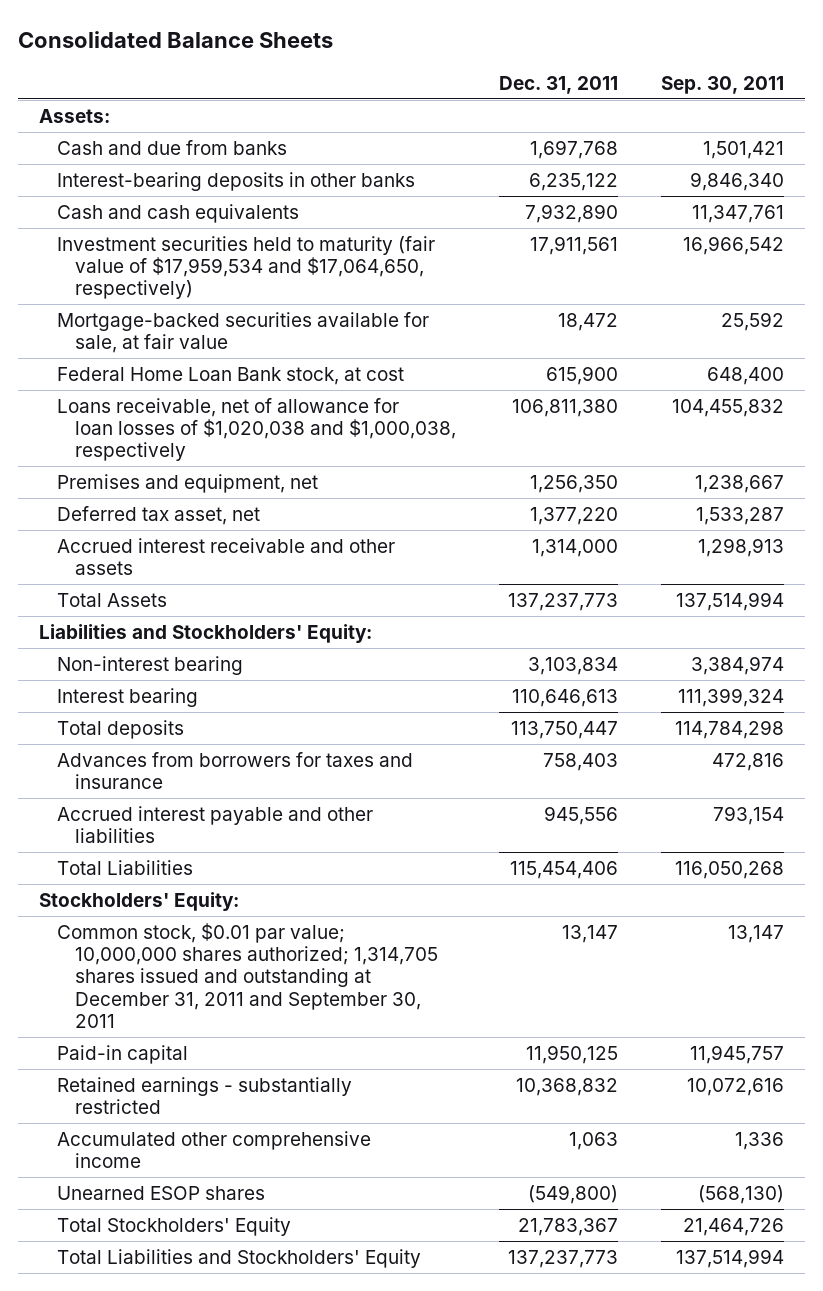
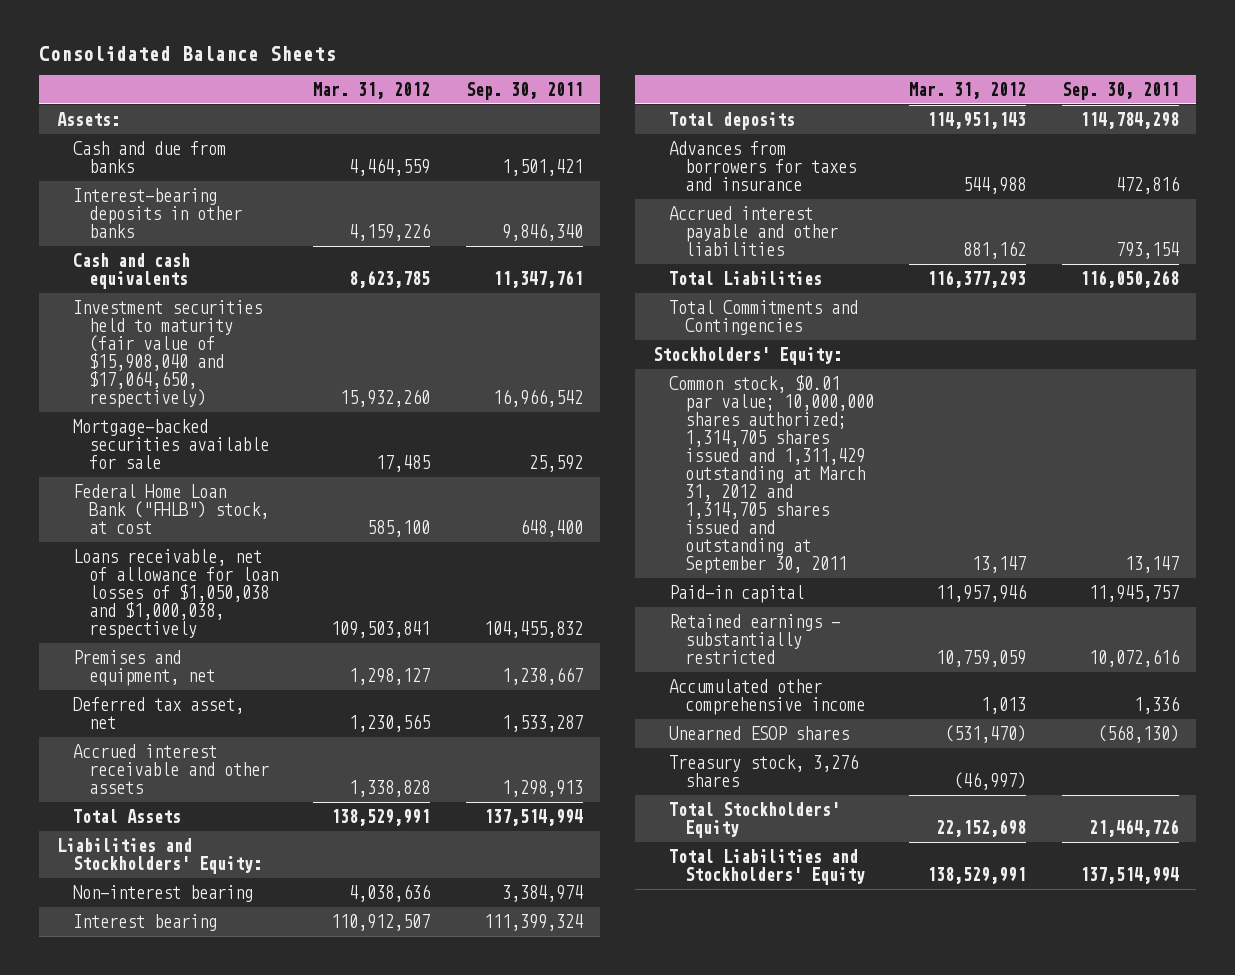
[499,75,619,94] Dec. 31, 2011 -> none
none -> [313,81,431,99] Mar. 31, 2012
[57,236,436,300] Investment securities held to maturity (fair value of $17,959,534 and $17,064,650, respectively) -> [73,299,263,409] Investment securities held to maturity (fair value of $15,908,040 and $17,064,650, respectively)
[57,312,430,354] Mortgage-backed securities available for sale, at fair value -> [73,418,270,469] Mortgage-backed securities available for sale
[57,367,405,386] Federal Home Loan Bank stock, at cost -> [73,483,270,534] Federal Home Loan Bank ("FHLB") stock, at cost
[57,398,457,462] Loans receivable, net of allowance for loan losses of $1,020,038 and $1,000,038, respectively -> [73,548,279,640] Loans receivable, net of allowance for loan losses of $1,050,038 and $1,000,038, respectively
none -> [668,299,858,335] Total Commitments and Contingencies
[57,923,439,1028] Common stock, $0.01 par value; 10,000,000 shares authorized; 1,314,705 shares issued and outstanding at December 31, 2011 and September 30, 2011 -> [668,374,875,575] Common stock, $0.01 par value; 10,000,000 shares authorized; 1,314,705 shares issued and 1,311,429 outstanding at March 31, 2012 and 1,314,705 shares issued and outstanding at September 30, 2011
none -> [668,753,858,787] Treasury stock, 3,276 shares

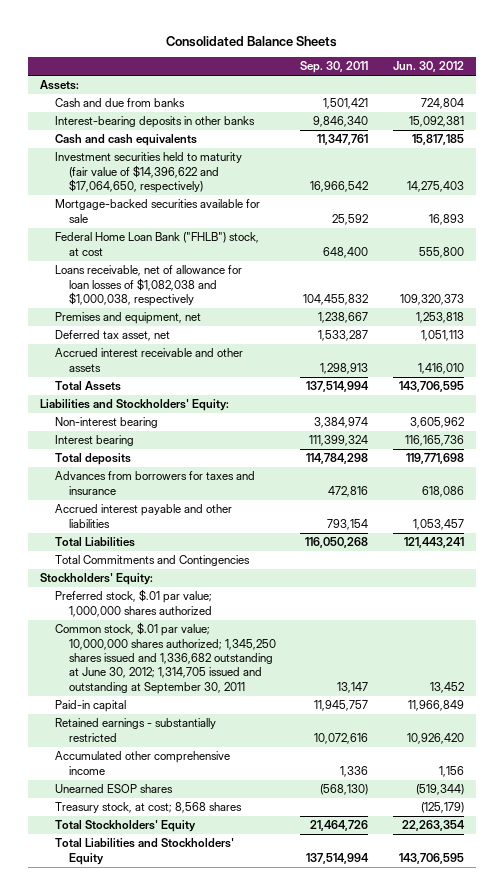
[313,81,431,99] Mar. 31, 2012 -> none
none -> [392,61,464,73] Jun. 30, 2012
[73,299,263,409] Investment securities held to maturity (fair value of $15,908,040 and $17,064,650, respectively) -> [54,152,242,193] Investment securities held to maturity (fair value of $14,396,622 and $17,064,650, respectively)
[73,548,279,640] Loans receivable, net of allowance for loan losses of $1,050,038 and $1,000,038, respectively -> [54,265,242,306] Loans receivable, net of allowance for loan losses of $1,082,038 and $1,000,038, respectively
none -> [54,589,213,617] Preferred stock, $.01 par value; 1,000,000 shares authorized
[668,374,875,575] Common stock, $0.01 par value; 10,000,000 shares authorized; 1,314,705 shares issued and 1,311,429 outstanding at March 31, 2012 and 1,314,705 shares issued and outstanding at September 30, 2011 -> [54,622,277,694] Common stock, $.01 par value; 10,000,000 shares authorized; 1,345,250 shares issued and 1,336,682 outstanding at June 30, 2012; 1,314,705 issued and outstanding at September 30, 2011
[668,753,858,787] Treasury stock, 3,276 shares -> [54,802,242,814] Treasury stock, at cost; 8,568 shares

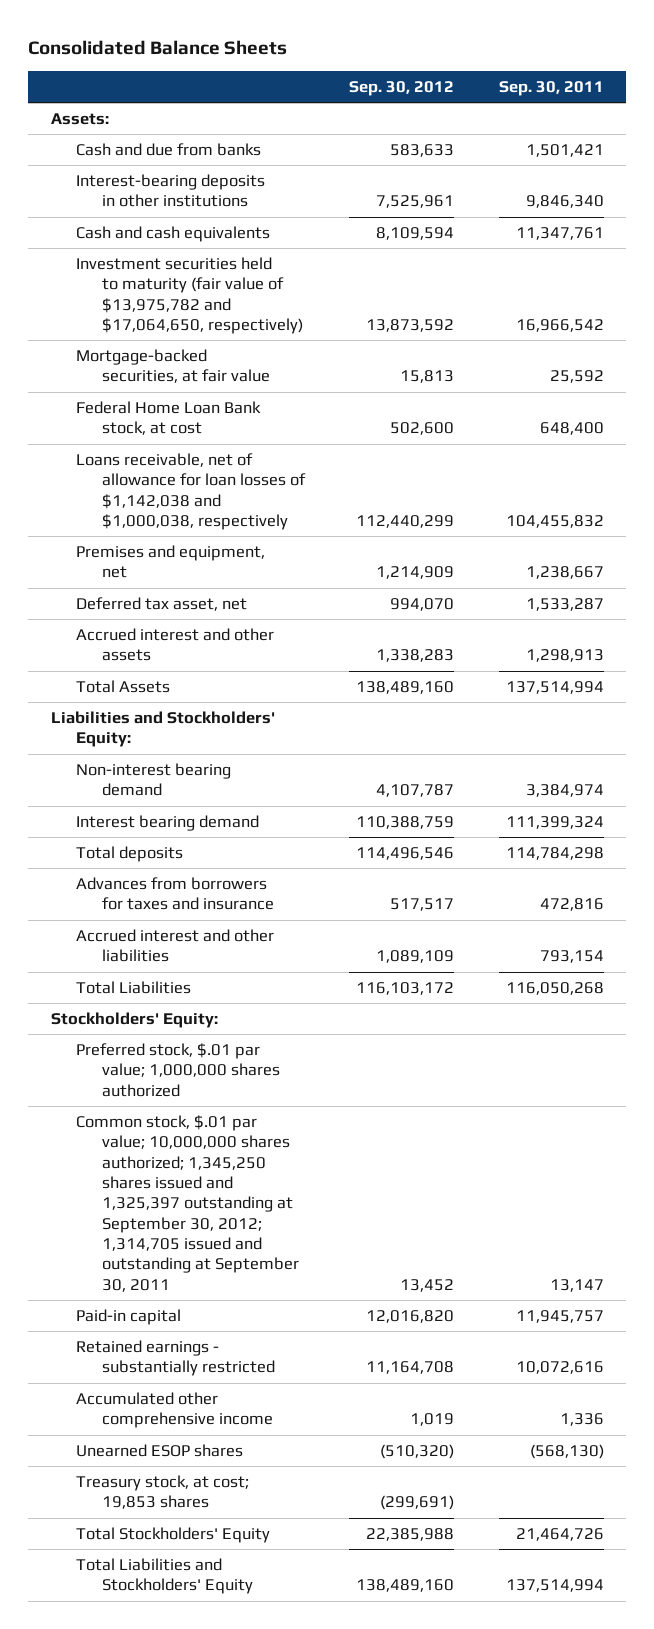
[392,61,464,73] Jun. 30, 2012 -> none
none -> [349,80,455,96] Sep. 30, 2012
[54,116,255,129] Interest-bearing deposits in other banks -> [76,174,266,208] Interest-bearing deposits in other institutions
[54,152,242,193] Investment securities held to maturity (fair value of $14,396,622 and $17,064,650, respectively) -> [76,257,303,335] Investment securities held to maturity (fair value of $13,975,782 and $17,064,650, respectively)
[54,199,260,223] Mortgage-backed securities available for sale -> [76,349,270,384] Mortgage-backed securities, at fair value
[54,232,259,256] Federal Home Loan Bank ("FHLB") stock, at cost -> [76,401,262,436] Federal Home Loan Bank stock, at cost
[54,265,242,306] Loans receivable, net of allowance for loan losses of $1,082,038 and $1,000,038, respectively -> [76,453,306,531] Loans receivable, net of allowance for loan losses of $1,142,038 and $1,000,038, respectively
[54,348,243,372] Accrued interest receivable and other assets -> [76,628,275,662] Accrued interest and other assets
[54,417,158,429] Non-interest bearing -> [76,763,232,797] Non-interest bearing demand
[54,435,134,447] Interest bearing -> [76,815,260,832] Interest bearing demand
[54,504,232,528] Accrued interest payable and other liabilities -> [76,929,275,963] Accrued interest and other liabilities
[54,555,250,567] Total Commitments and Contingencies -> none
[54,622,277,694] Common stock, $.01 par value; 10,000,000 shares authorized; 1,345,250 shares issued and 1,336,682 outstanding at June 30, 2012; 1,314,705 issued and outstanding at September 30, 2011 -> [76,1115,299,1292] Common stock, $.01 par value; 10,000,000 shares authorized; 1,345,250 shares issued and 1,325,397 outstanding at September 30, 2012; 1,314,705 issued and outstanding at September 30, 2011
[54,802,242,814] Treasury stock, at cost; 8,568 shares -> [76,1475,250,1510] Treasury stock, at cost; 19,853 shares

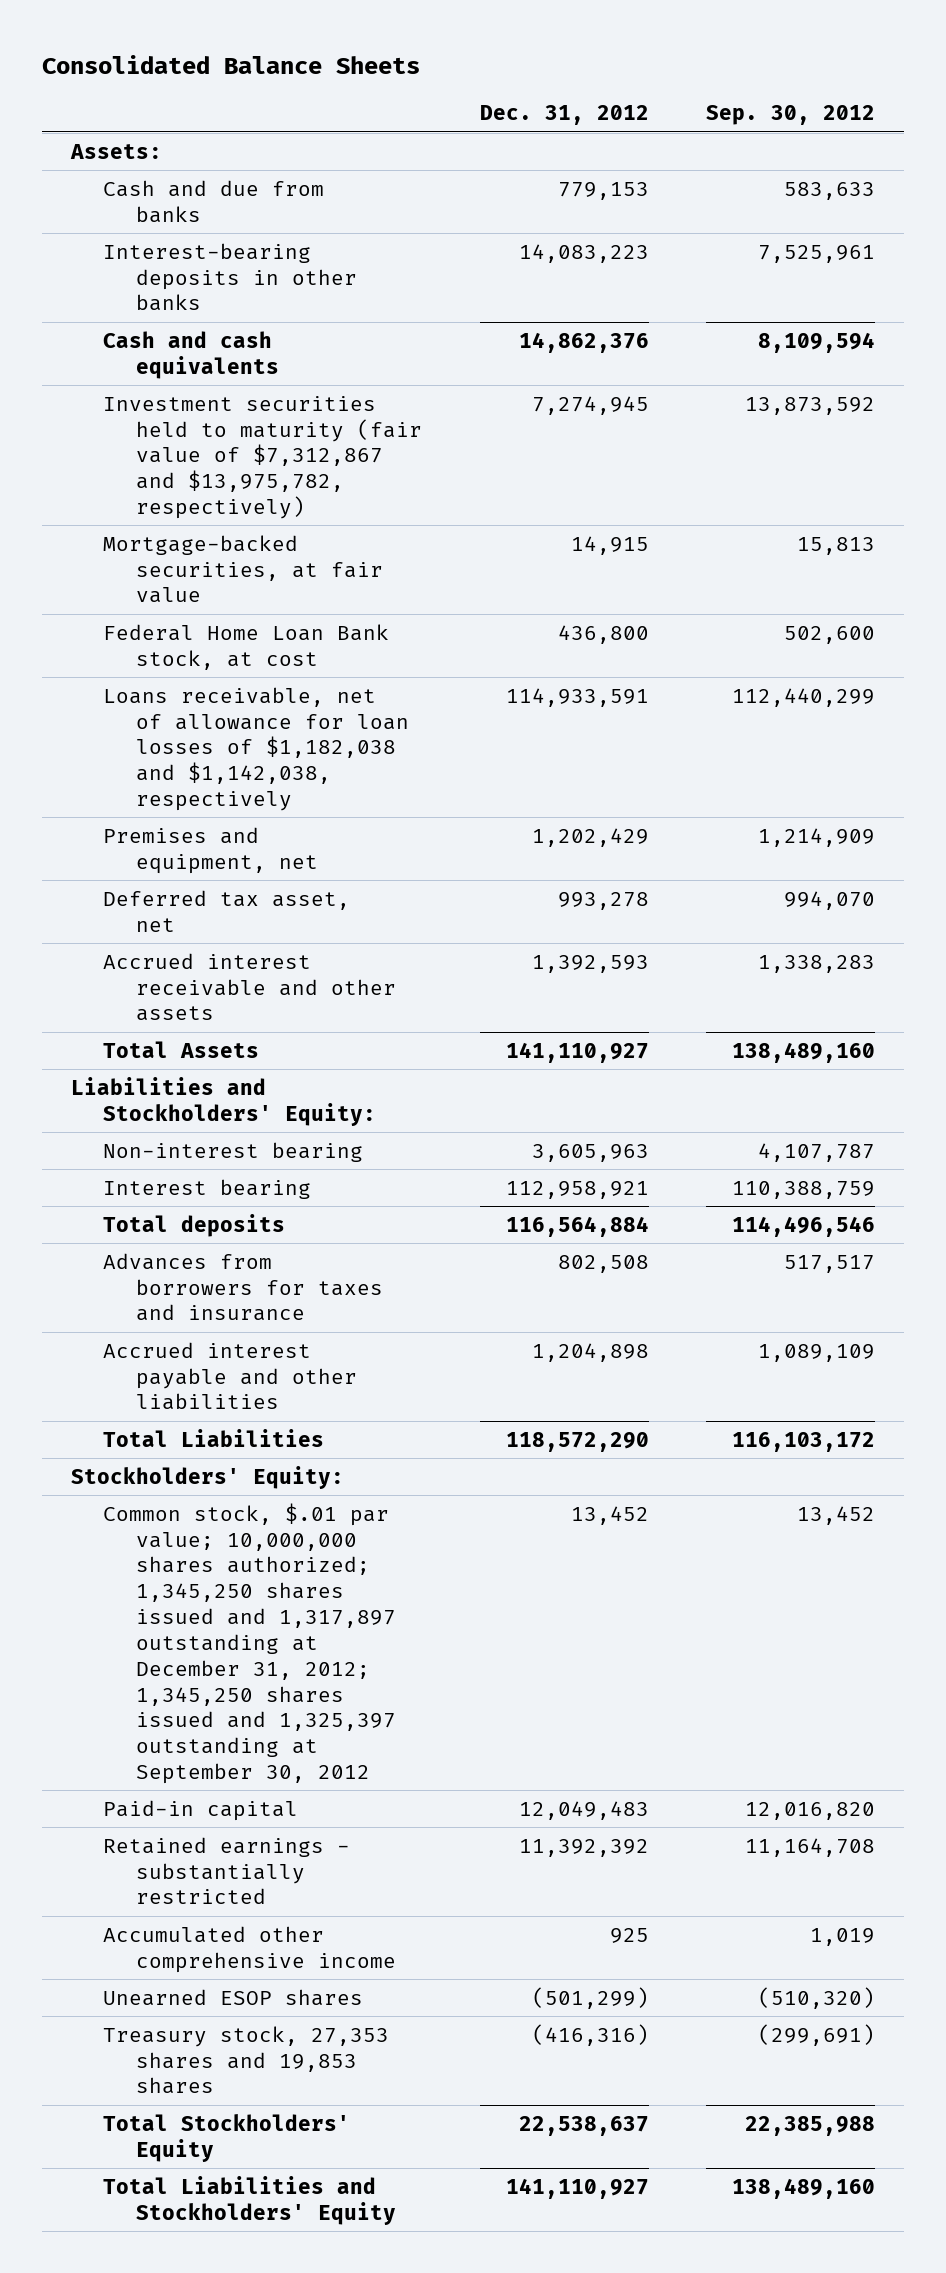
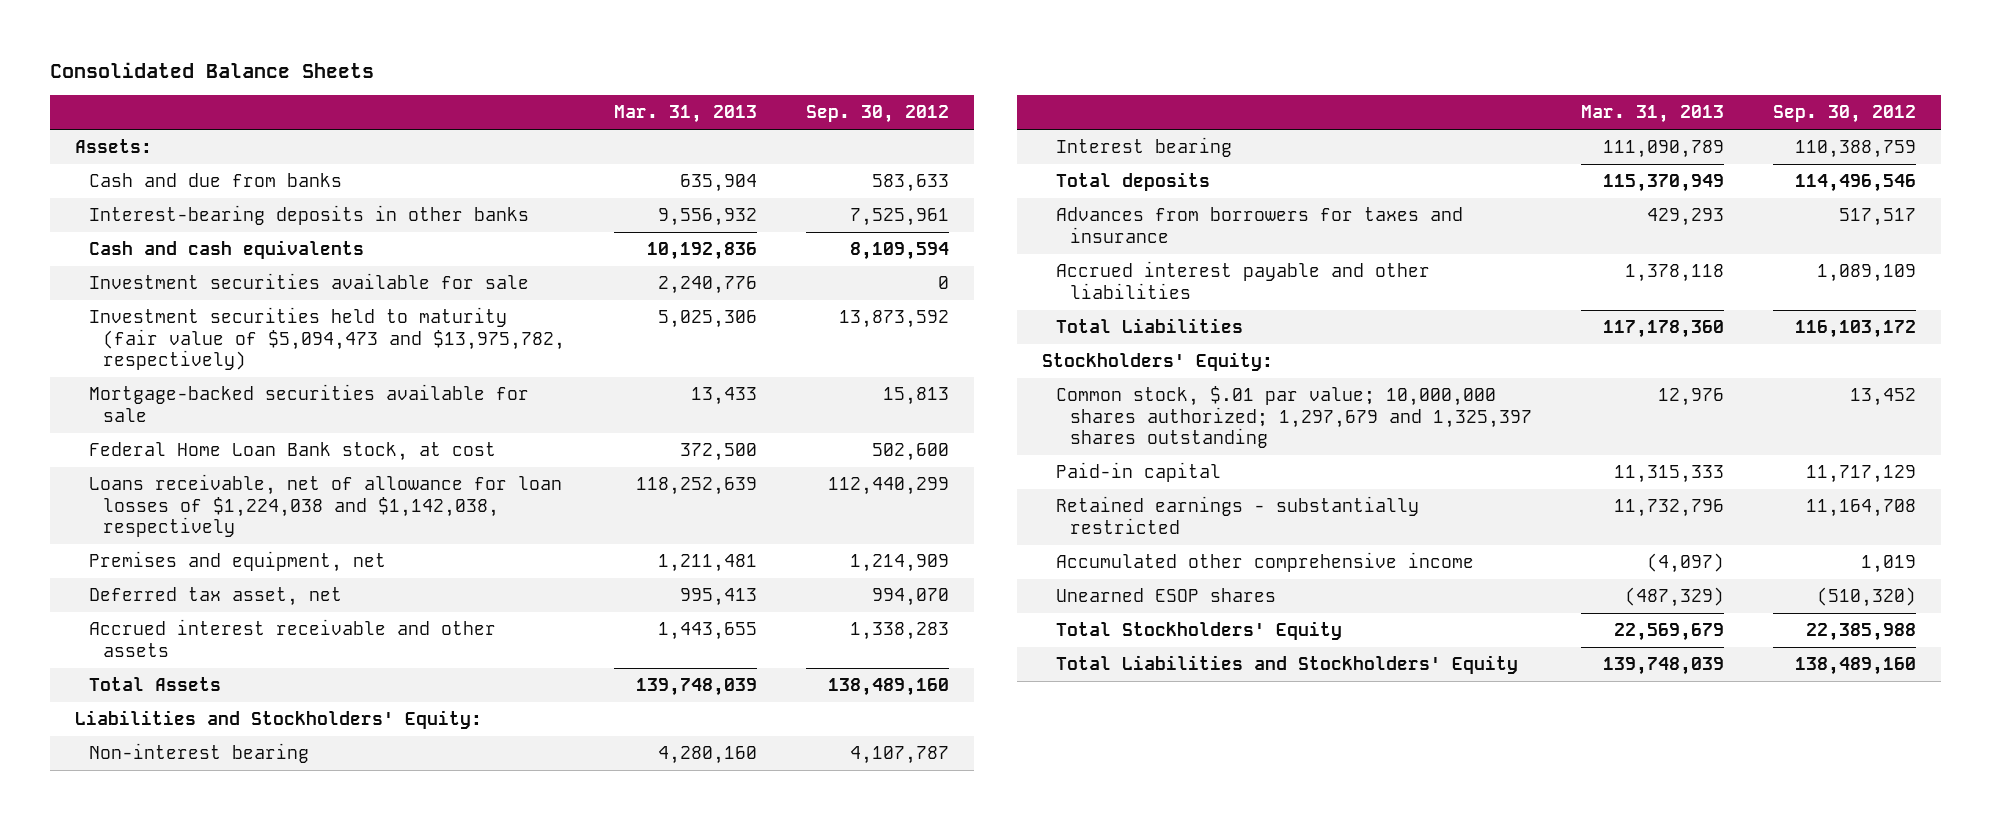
[479,105,649,126] Dec. 31, 2012 -> none
none -> [613,105,757,124] Mar. 31, 2013
none -> [88,273,529,290] Investment securities available for sale
[103,395,422,520] Investment securities held to maturity (fair value of $7,312,867 and $13,975,782, respectively) -> [88,307,565,371] Investment securities held to maturity (fair value of $5,094,473 and $13,975,782, respectively)
[103,534,383,604] Mortgage-backed securities, at fair value -> [88,384,529,422] Mortgage-backed securities available for sale
[103,686,409,812] Loans receivable, net of allowance for loan losses of $1,182,038 and $1,142,038, respectively -> [88,474,562,538] Loans receivable, net of allowance for loan losses of $1,224,038 and $1,142,038, respectively
[103,1502,396,1784] Common stock, $.01 par value; 10,000,000 shares authorized; 1,345,250 shares issued and 1,317,897 outstanding at December 31, 2012; 1,345,250 shares issued and 1,325,397 outstanding at September 30, 2012 -> [1055,386,1532,449] Common stock, $.01 par value; 10,000,000 shares authorized; 1,297,679 and 1,325,397 shares outstanding
[745,1801,876,1820] 12,016,820 -> [1806,465,1917,484] 11,717,129
[103,2025,390,2095] Treasury stock, 27,353 shares and 19,853 shares -> none

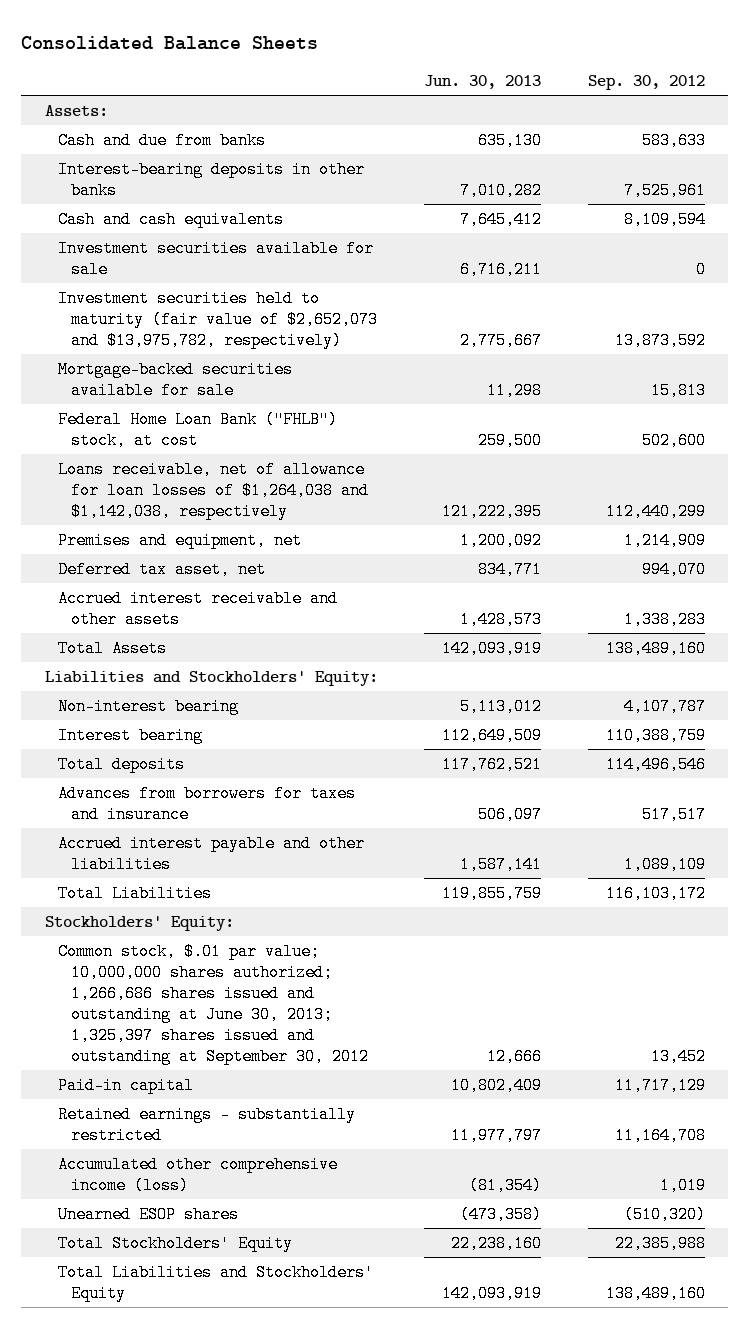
[613,105,757,124] Mar. 31, 2013 -> none
none -> [424,75,542,90] Jun. 30, 2013
[88,307,565,371] Investment securities held to maturity (fair value of $5,094,473 and $13,975,782, respectively) -> [57,289,378,349] Investment securities held to maturity (fair value of $2,652,073 and $13,975,782, respectively)
[88,442,496,462] Federal Home Loan Bank stock, at cost -> [57,410,338,449] Federal Home Loan Bank ("FHLB") stock, at cost
[88,474,562,538] Loans receivable, net of allowance for loan losses of $1,224,038 and $1,142,038, respectively -> [57,460,369,520] Loans receivable, net of allowance for loan losses of $1,264,038 and $1,142,038, respectively
[1055,386,1532,449] Common stock, $.01 par value; 10,000,000 shares authorized; 1,297,679 and 1,325,397 shares outstanding -> [57,942,369,1065] Common stock, $.01 par value; 10,000,000 shares authorized; 1,266,686 shares issued and outstanding at June 30, 2013; 1,325,397 shares issued and outstanding at September 30, 2012
[1055,552,1474,573] Accumulated other comprehensive income -> [57,1155,338,1194] Accumulated other comprehensive income (loss)

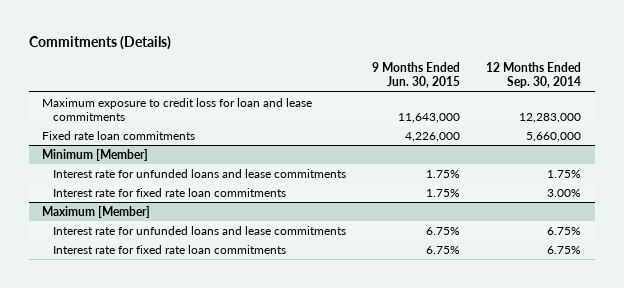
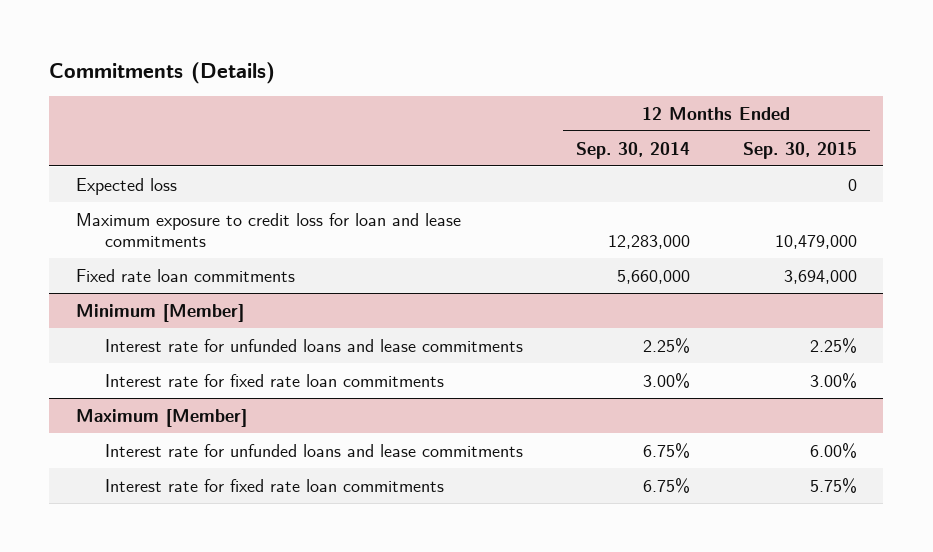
[371,62,460,89] 9 Months Ended Jun. 30, 2015 -> none
none -> [742,141,857,159] Sep. 30, 2015
none -> [75,177,177,195] Expected loss
[547,169,582,178] 1.75% -> [642,337,690,353] 2.25%

